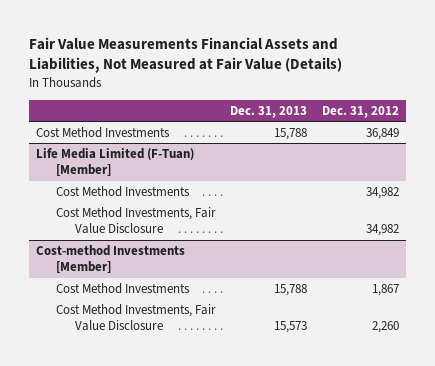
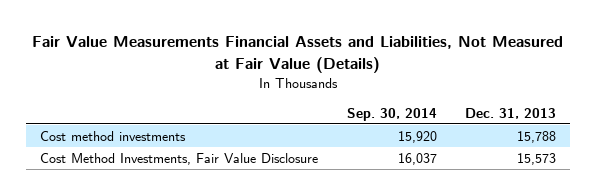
[321,105,399,118] Dec. 31, 2012 -> none
none -> [346,107,437,121] Sep. 30, 2014
[36,147,195,177] Life Media Limited (F-Tuan) [Member] -> none
[55,185,190,197] Cost Method Investments -> none
[55,206,216,235] Cost Method Investments, Fair Value Disclosure -> none
[36,244,186,274] Cost-method Investments [Member] -> none
[55,282,190,294] Cost Method Investments -> none
[36,126,171,138] Cost Method Investments -> [39,130,186,141] Cost method investments

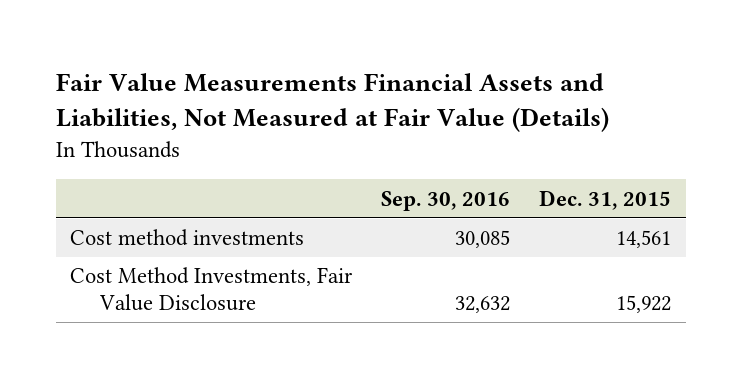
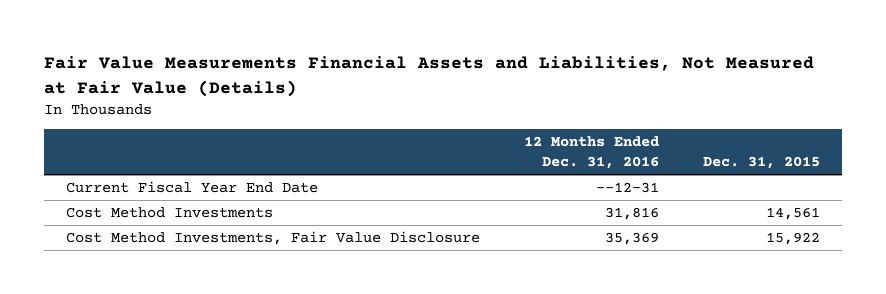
[381,190,511,211] Sep. 30, 2016 -> none
none -> [524,136,660,169] 12 Months Ended Dec. 31, 2016
none -> [66,181,319,194] Current Fiscal Year End Date
[70,229,305,247] Cost method investments -> [66,207,274,219] Cost Method Investments

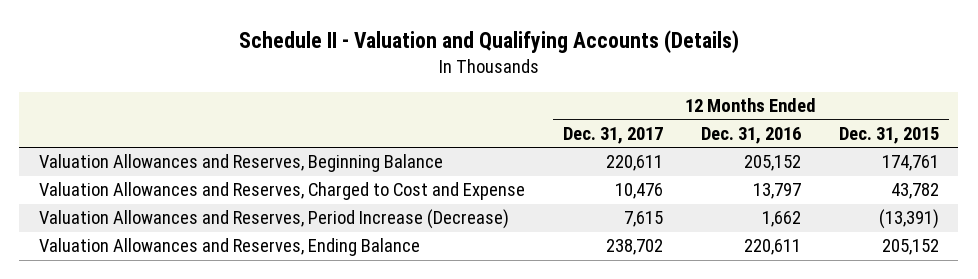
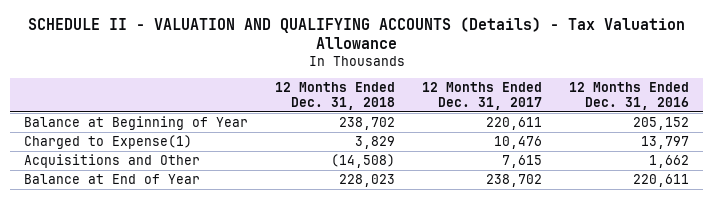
[238,30,739,54] Schedule II - Valuation and Qualifying Accounts (Details) -> [27,16,685,50] SCHEDULE II - VALUATION AND QUALIFYING ACCOUNTS (Details) - Tax Valuation Allowance
[839,127,940,145] Dec. 31, 2015 -> none
none -> [275,82,396,110] 12 Months Ended Dec. 31, 2018
[38,154,443,173] Valuation Allowances and Reserves, Beginning Balance -> [23,116,248,131] Balance at Beginning of Year
[38,182,525,201] Valuation Allowances and Reserves, Charged to Cost and Expense -> [23,135,192,150] Charged to Expense(1)
[38,209,509,230] Valuation Allowances and Reserves, Period Increase (Decrease) -> [23,154,200,169] Acquisitions and Other
[38,238,420,257] Valuation Allowances and Reserves, Ending Balance -> [23,174,200,185] Balance at End of Year

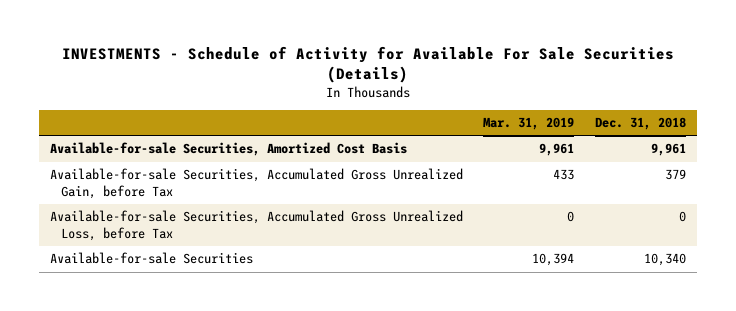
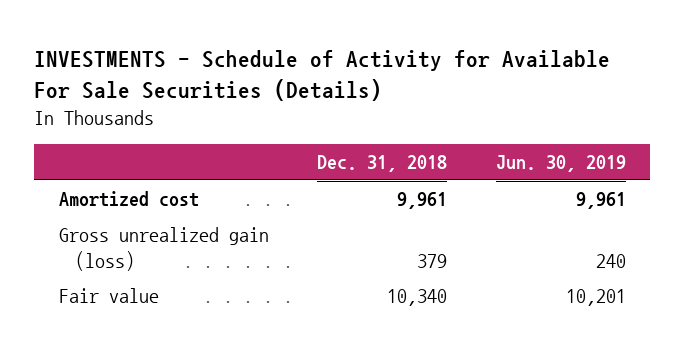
[483,117,575,131] Mar. 31, 2019 -> none
none -> [495,155,626,173] Jun. 30, 2019
[49,210,463,241] Available-for-sale Securities, Accumulated Gross Unrealized Loss, before Tax -> none
[49,142,407,157] Available-for-sale Securities, Amortized Cost Basis -> [58,191,199,208] Amortized cost
[49,168,463,199] Available-for-sale Securities, Accumulated Gross Unrealized Gain, before Tax -> [58,227,269,271] Gross unrealized gain (loss)
[49,252,253,265] Available-for-sale Securities -> [58,288,159,304] Fair value

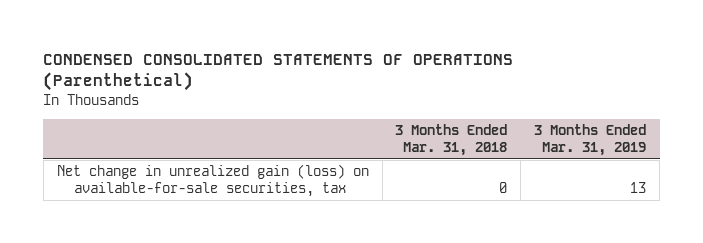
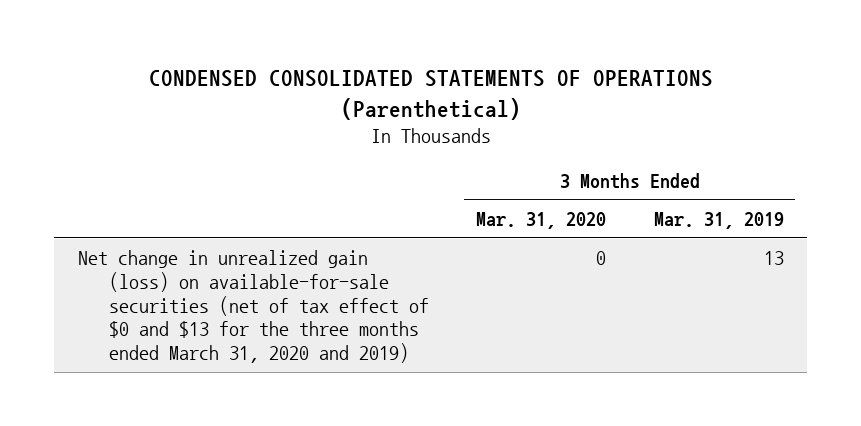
[395,124,508,157] 3 Months Ended Mar. 31, 2018 -> none
none -> [476,212,607,230] Mar. 31, 2020
[56,164,369,198] Net change in unrealized gain (loss) on available-for-sale securities, tax -> [77,250,429,364] Net change in unrealized gain (loss) on available-for-sale securities (net of tax effect of $0 and $13 for the three months ended March 31, 2020 and 2019)

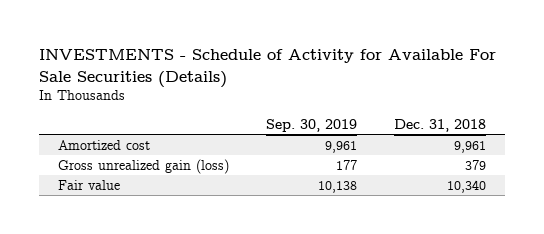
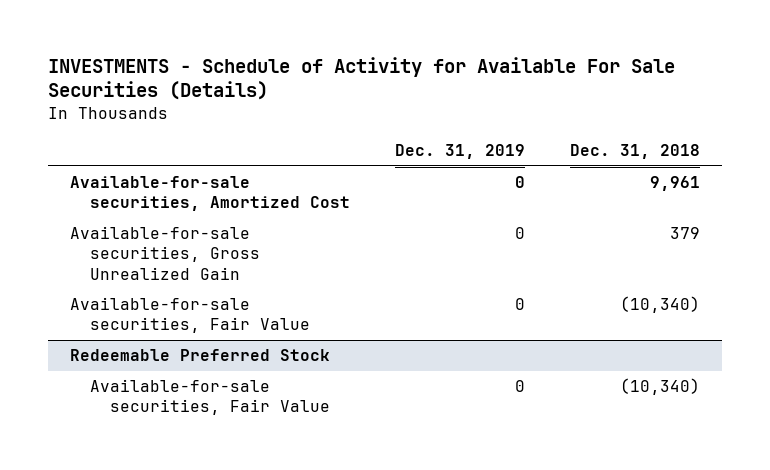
[266,118,358,132] Sep. 30, 2019 -> none
none -> [394,144,525,160] Dec. 31, 2019
[57,139,150,150] Amortized cost -> [70,176,350,212] Available-for-sale securities, Amortized Cost
[57,158,229,174] Gross unrealized gain (loss) -> [70,226,260,280] Available-for-sale securities, Gross Unrealized Gain
[57,179,120,190] Fair value -> [70,297,310,334] Available-for-sale securities, Fair Value
[447,179,487,193] 10,340 -> [619,296,700,314] (10,340)
none -> [70,349,331,362] Redeemable Preferred Stock
none -> [89,379,330,416] Available-for-sale securities, Fair Value

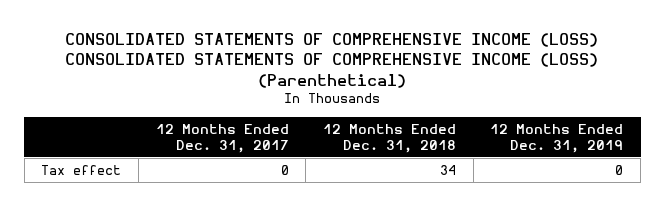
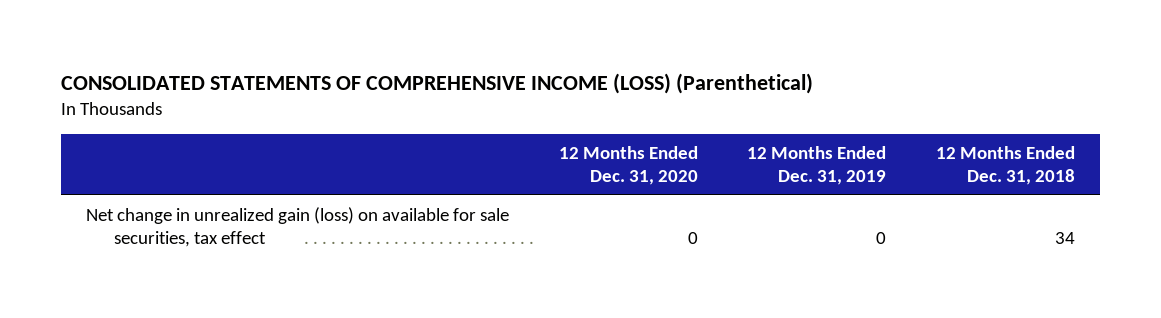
[65,32,599,88] CONSOLIDATED STATEMENTS OF COMPREHENSIVE INCOME (LOSS) CONSOLIDATED STATEMENTS OF COMPREHENSIVE INCOME (LOSS) (Parenthetical) -> [61,73,814,95] CONSOLIDATED STATEMENTS OF COMPREHENSIVE INCOME (LOSS) (Parenthetical)
[155,123,289,153] 12 Months Ended Dec. 31, 2017 -> none
none -> [558,145,698,186] 12 Months Ended Dec. 31, 2020
[41,165,122,176] Tax effect -> [86,206,510,248] Net change in unrealized gain (loss) on available for sale securities, tax effect

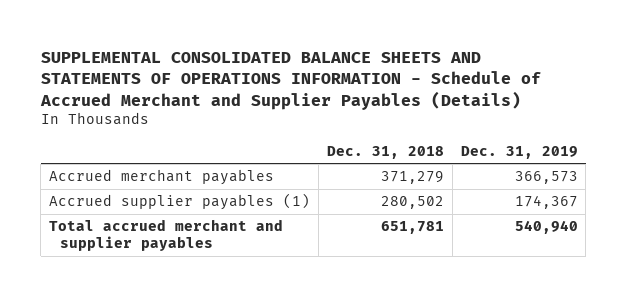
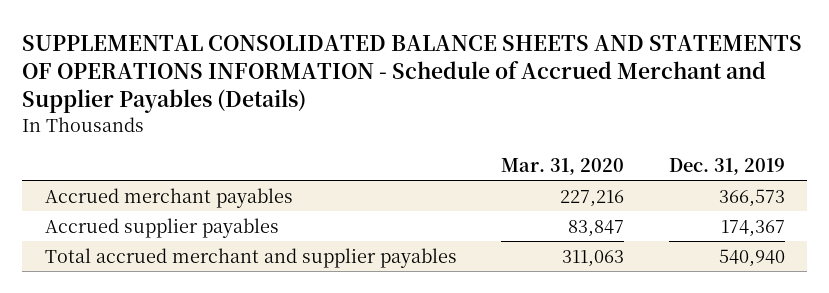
[326,145,444,159] Dec. 31, 2018 -> none
none -> [501,157,625,175] Mar. 31, 2020
[49,193,311,211] Accrued supplier payables (1) -> [44,217,279,238] Accrued supplier payables

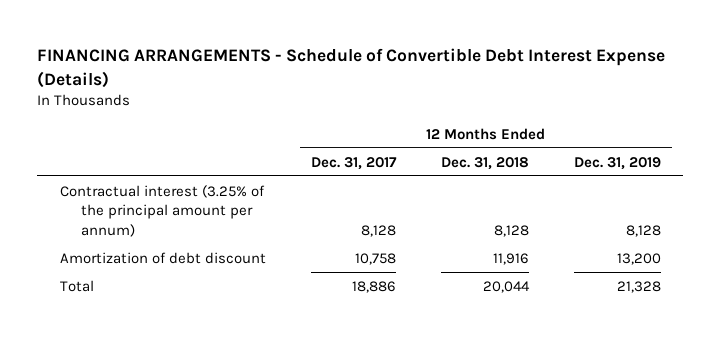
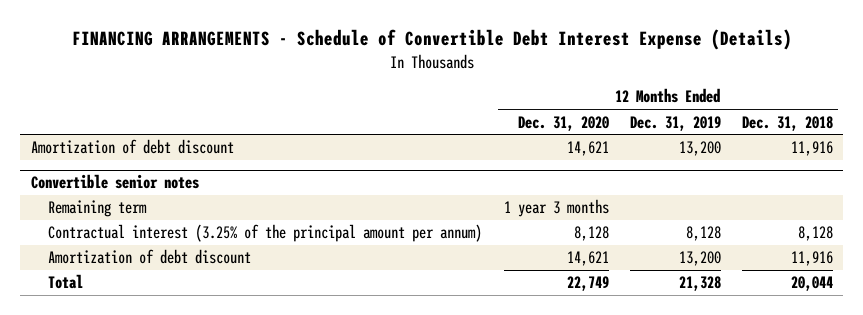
[310,156,397,170] Dec. 31, 2017 -> none
none -> [517,115,609,131] Dec. 31, 2020
none -> [30,139,234,155] Amortization of debt discount
none -> [30,174,199,190] Convertible senior notes
none -> [48,200,148,218] Remaining term

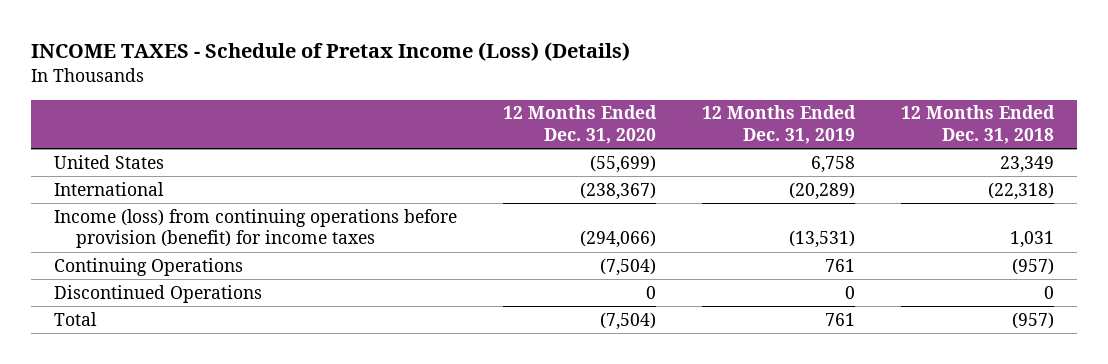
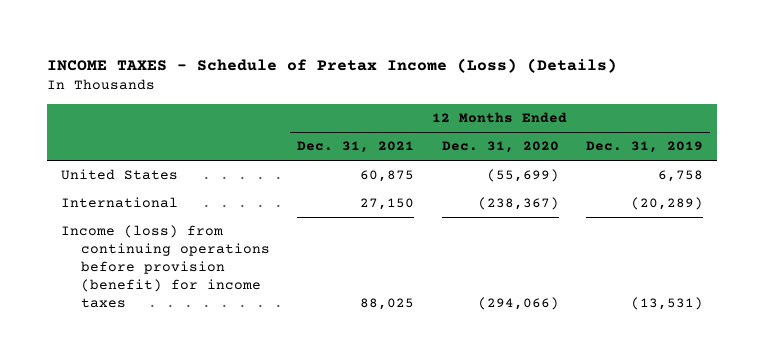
[900,105,1055,144] 12 Months Ended Dec. 31, 2018 -> none
none -> [297,141,415,154] Dec. 31, 2021
[54,257,244,276] Continuing Operations -> none
[54,284,263,303] Discontinued Operations -> none
[54,311,98,326] Total -> none

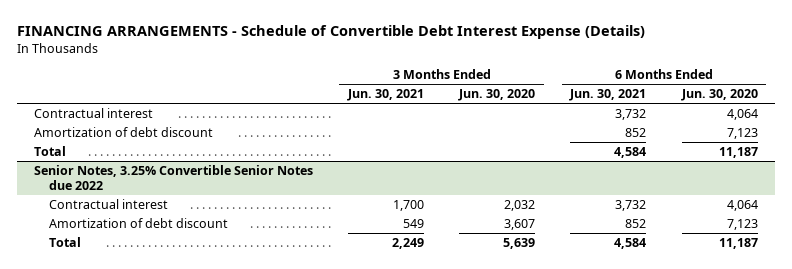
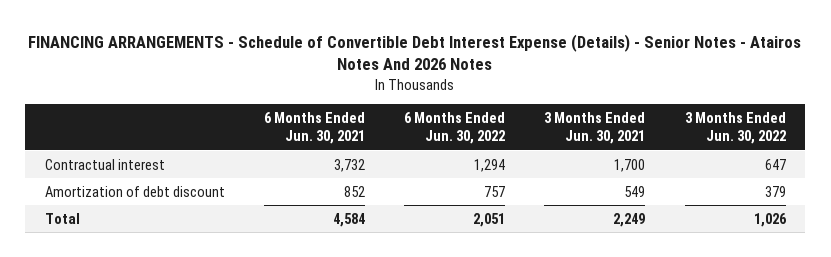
[16,24,645,39] FINANCING ARRANGEMENTS - Schedule of Convertible Debt Interest Expense (Details) -> [28,33,802,71] FINANCING ARRANGEMENTS - Schedule of Convertible Debt Interest Expense (Details) - Senior Notes - Atairos Notes And 2026 Notes
[458,89,536,102] Jun. 30, 2020 -> none
[680,89,758,102] Jun. 30, 2020 -> none
none -> [404,112,506,145] 6 Months Ended Jun. 30, 2022
none -> [684,112,786,145] 3 Months Ended Jun. 30, 2022
[34,108,154,119] Contractual interest -> none
[34,127,214,138] Amortization of debt discount -> none
[34,146,67,157] Total -> none
[34,165,314,190] Senior Notes, 3.25% Convertible Senior Notes due 2022 -> none

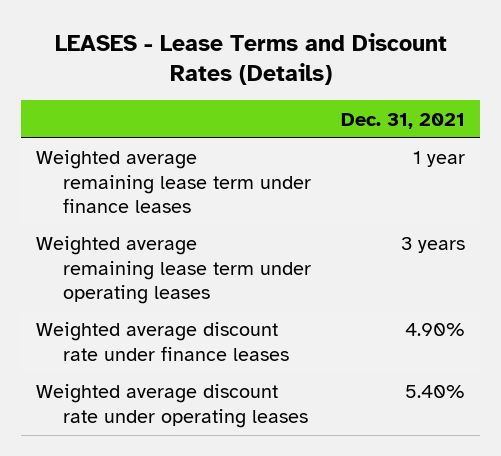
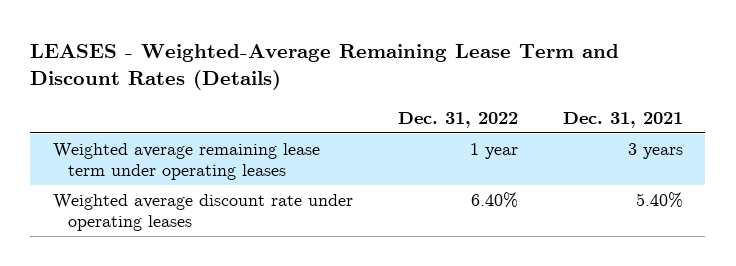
[54,32,447,85] LEASES - Lease Terms and Discount Rates (Details) -> [30,43,620,90] LEASES - Weighted-Average Remaining Lease Term and Discount Rates (Details)
none -> [397,111,518,128] Dec. 31, 2022
[35,150,311,214] Weighted average remaining lease term under finance leases -> none
[35,322,289,361] Weighted average discount rate under finance leases -> none

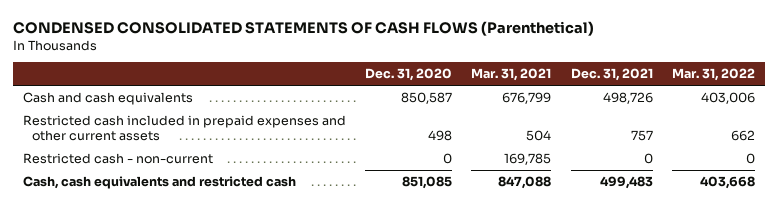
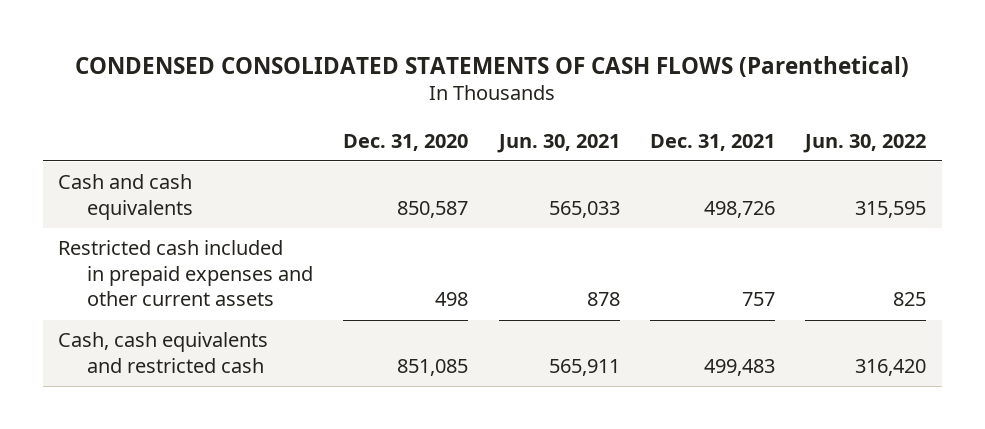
[471,68,552,82] Mar. 31, 2021 -> none
[671,68,755,82] Mar. 31, 2022 -> none
none -> [496,133,620,153] Jun. 30, 2021
none -> [803,133,927,153] Jun. 30, 2022
[23,153,214,165] Restricted cash - non-current -> none

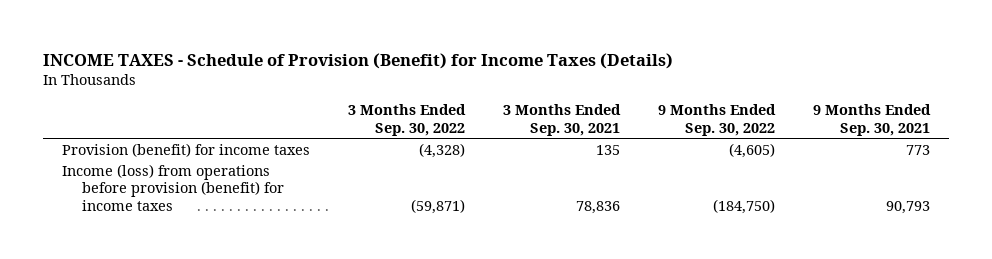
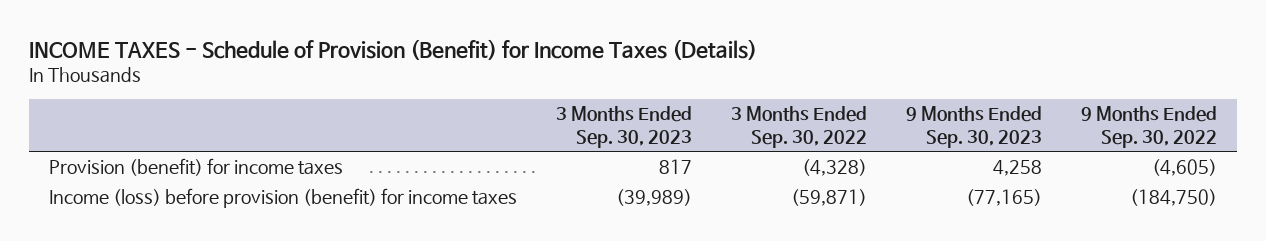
[502,104,621,136] 3 Months Ended Sep. 30, 2021 -> none
[812,104,931,136] 9 Months Ended Sep. 30, 2021 -> none
none -> [555,106,692,148] 3 Months Ended Sep. 30, 2023
none -> [906,106,1043,148] 9 Months Ended Sep. 30, 2023
[62,163,284,212] Income (loss) from operations before provision (benefit) for income taxes -> [48,188,517,209] Income (loss) before provision (benefit) for income taxes

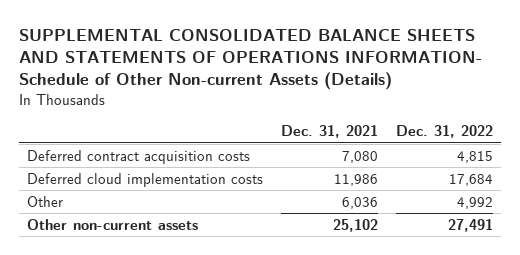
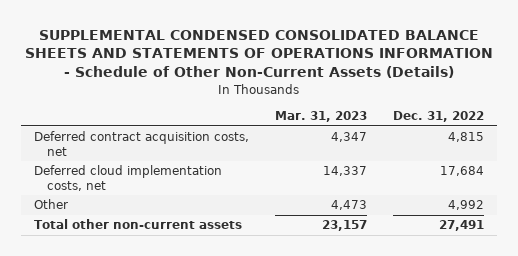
[18,28,482,91] SUPPLEMENTAL CONSOLIDATED BALANCE SHEETS AND STATEMENTS OF OPERATIONS INFORMATION- Schedule of Other Non-current Assets (Details) -> [24,29,493,79] SUPPLEMENTAL CONDENSED CONSOLIDATED BALANCE SHEETS AND STATEMENTS OF OPERATIONS INFORMATION - Schedule of Other Non-Current Assets (Details)
[280,124,378,138] Dec. 31, 2021 -> none
none -> [274,111,367,123] Mar. 31, 2023
[27,149,251,164] Deferred contract acquisition costs -> [33,131,249,156] Deferred contract acquisition costs, net
[27,172,264,187] Deferred cloud implementation costs -> [33,165,222,191] Deferred cloud implementation costs, net
[27,218,199,230] Other non-current assets -> [33,219,242,230] Total other non-current assets

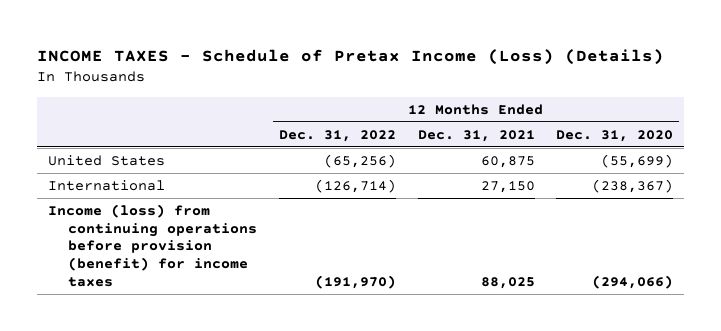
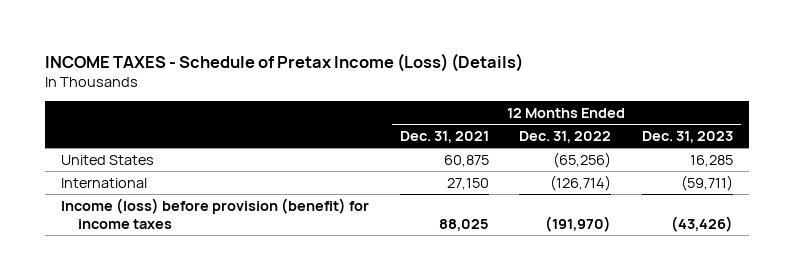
[556,129,674,142] Dec. 31, 2020 -> none
none -> [642,130,734,143] Dec. 31, 2023
[48,204,258,287] Income (loss) from continuing operations before provision (benefit) for income taxes -> [60,197,369,229] Income (loss) before provision (benefit) for income taxes

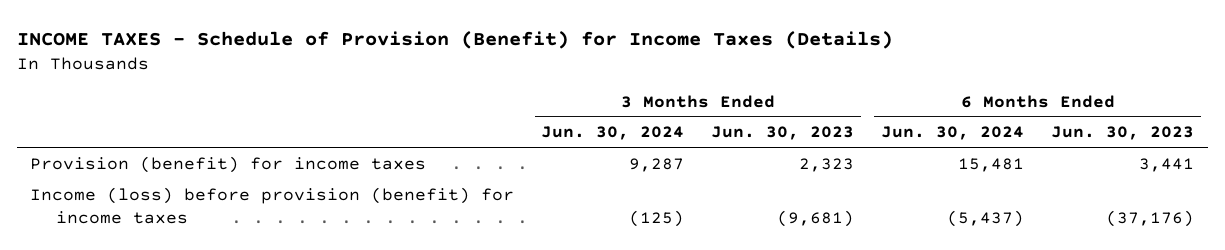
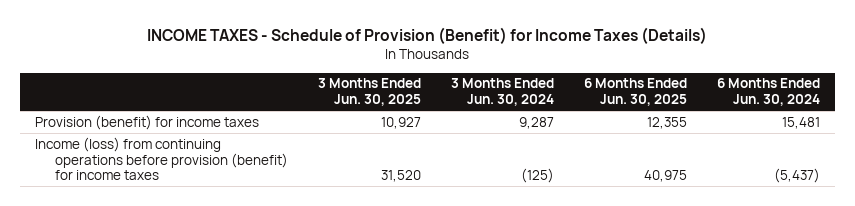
[711,126,855,141] Jun. 30, 2023 -> none
[1051,126,1195,141] Jun. 30, 2023 -> none
none -> [318,78,422,107] 3 Months Ended Jun. 30, 2025
none -> [583,78,687,107] 6 Months Ended Jun. 30, 2025
[30,186,515,224] Income (loss) before provision (benefit) for income taxes -> [34,136,289,181] Income (loss) from continuing operations before provision (benefit) for income taxes

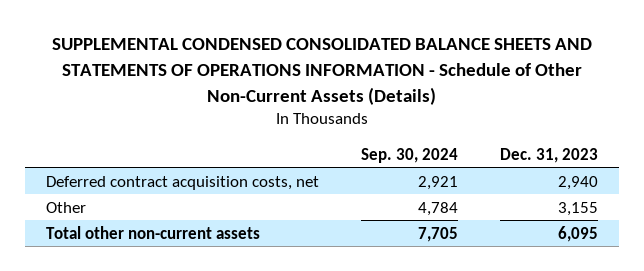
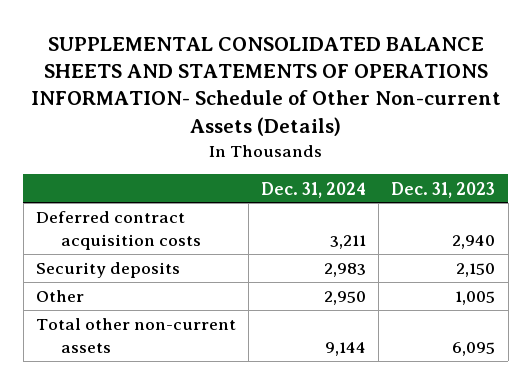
[51,38,592,105] SUPPLEMENTAL CONDENSED CONSOLIDATED BALANCE SHEETS AND STATEMENTS OF OPERATIONS INFORMATION - Schedule of Other Non-Current Assets (Details) -> [30,36,501,136] SUPPLEMENTAL CONSOLIDATED BALANCE SHEETS AND STATEMENTS OF OPERATIONS INFORMATION- Schedule of Other Non-current Assets (Details)
[360,147,458,163] Sep. 30, 2024 -> none
none -> [261,181,367,198] Dec. 31, 2024
[45,175,319,190] Deferred contract acquisition costs, net -> [35,211,202,251] Deferred contract acquisition costs
none -> [35,262,180,279] Security deposits
[558,201,599,216] 3,155 -> [455,291,496,306] 1,005

